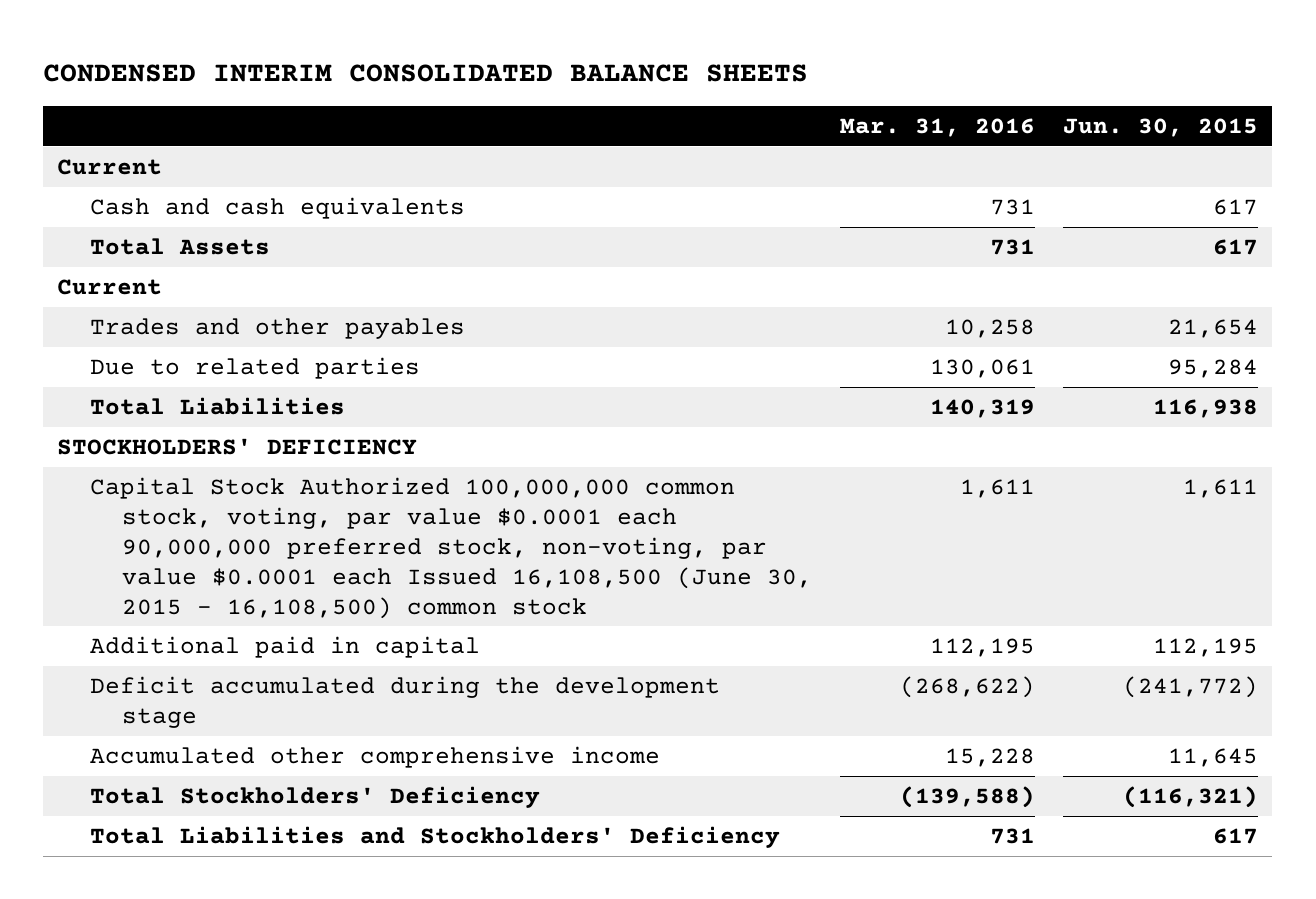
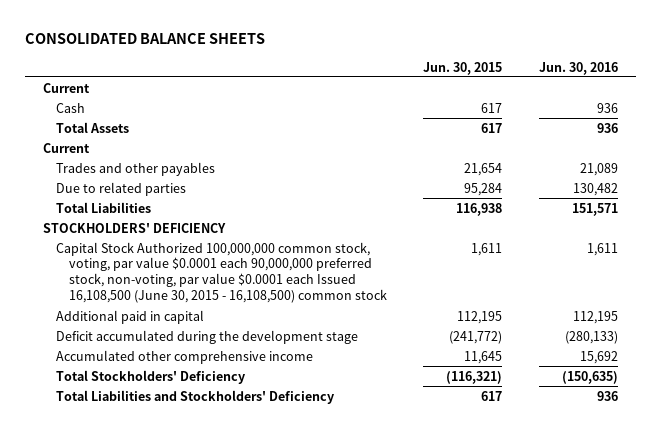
[43,64,809,83] CONDENSED INTERIM CONSOLIDATED BALANCE SHEETS -> [24,33,265,45] CONSOLIDATED BALANCE SHEETS
[840,117,1036,137] Mar. 31, 2016 -> none
none -> [538,61,618,75] Jun. 30, 2016
[89,196,465,219] Cash and cash equivalents -> [55,102,85,113] Cash

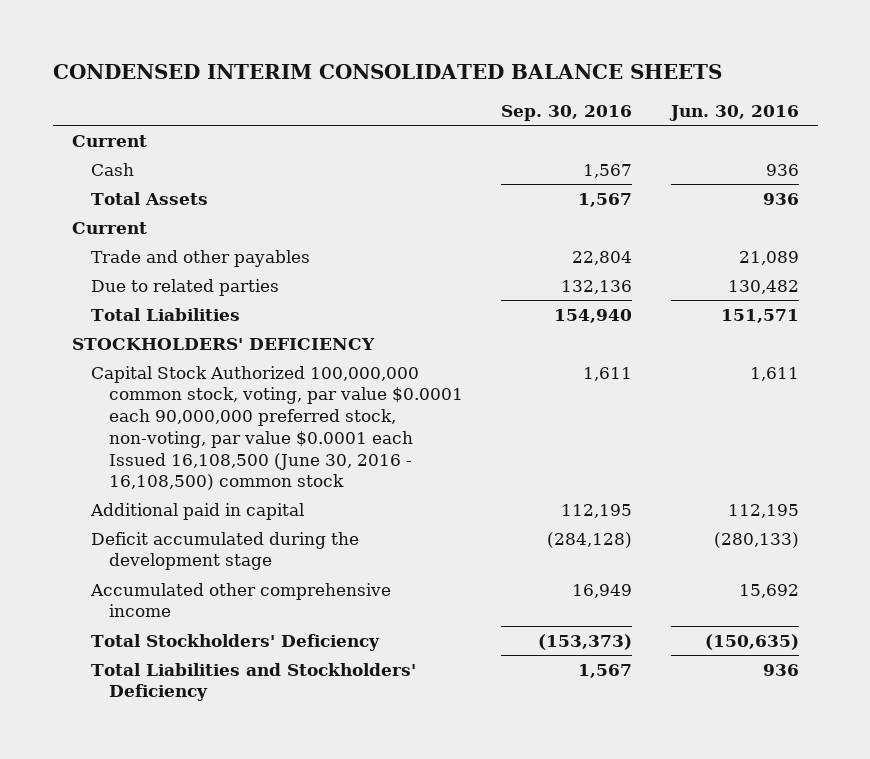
[24,33,265,45] CONSOLIDATED BALANCE SHEETS -> [52,64,722,80] CONDENSED INTERIM CONSOLIDATED BALANCE SHEETS
[423,61,503,75] Jun. 30, 2015 -> none
none -> [501,104,633,121] Sep. 30, 2016
[55,161,215,176] Trades and other payables -> [90,249,310,267] Trade and other payables
[55,241,387,304] Capital Stock Authorized 100,000,000 common stock, voting, par value $0.0001 each 90,000,000 preferred stock, non-voting, par value $0.0001 each Issued 16,108,500 (June 30, 2015 - 16,108,500) common stock -> [90,365,464,491] Capital Stock Authorized 100,000,000 common stock, voting, par value $0.0001 each 90,000,000 preferred stock, non-voting, par value $0.0001 each Issued 16,108,500 (June 30, 2016 - 16,108,500) common stock

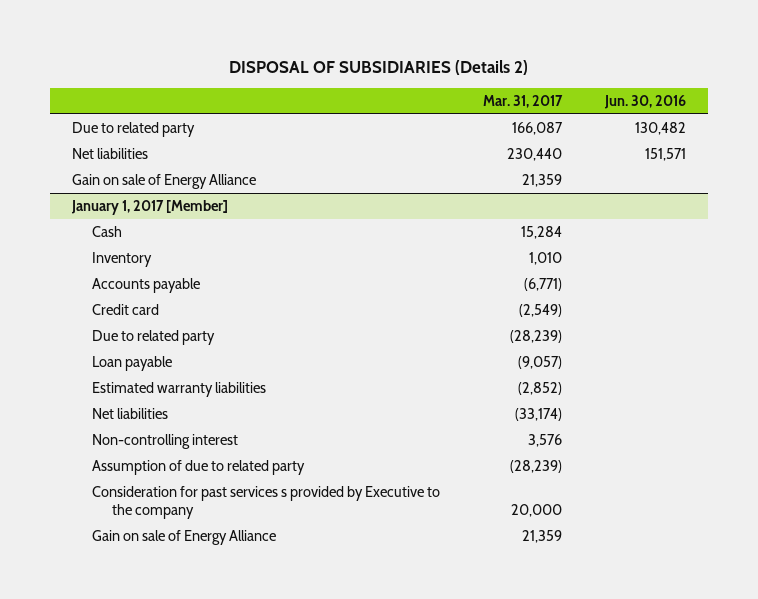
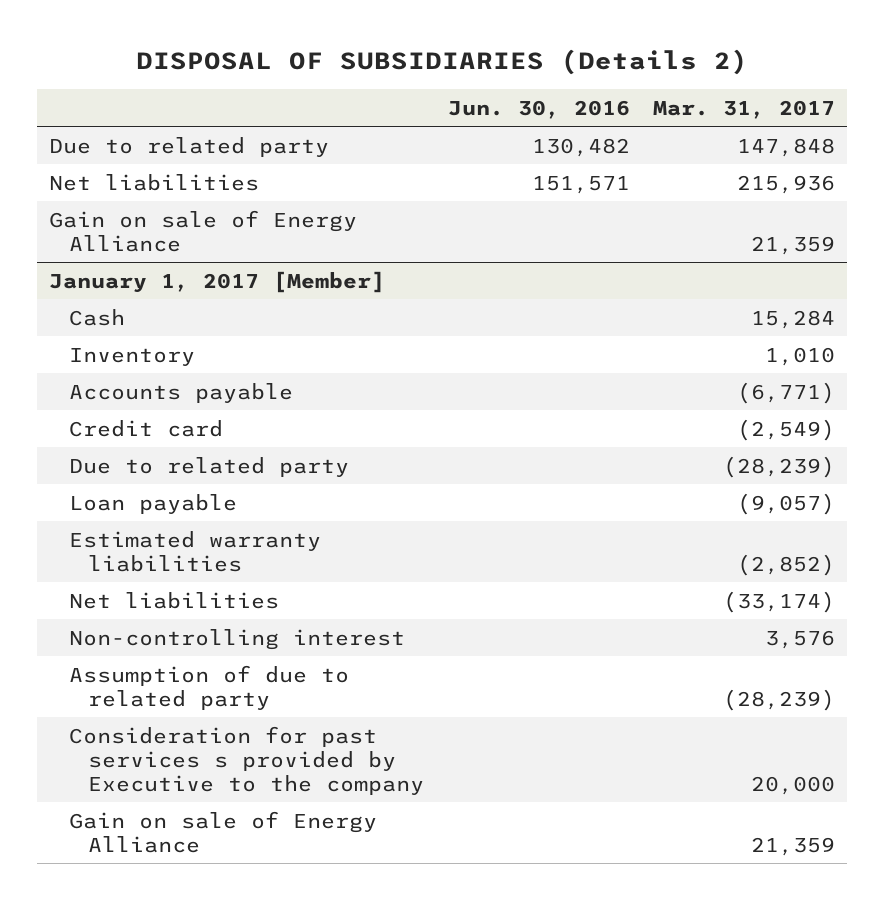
[512,122,564,136] 166,087 -> [737,137,836,157] 147,848
[507,148,563,162] 230,440 -> [737,174,836,194] 215,936

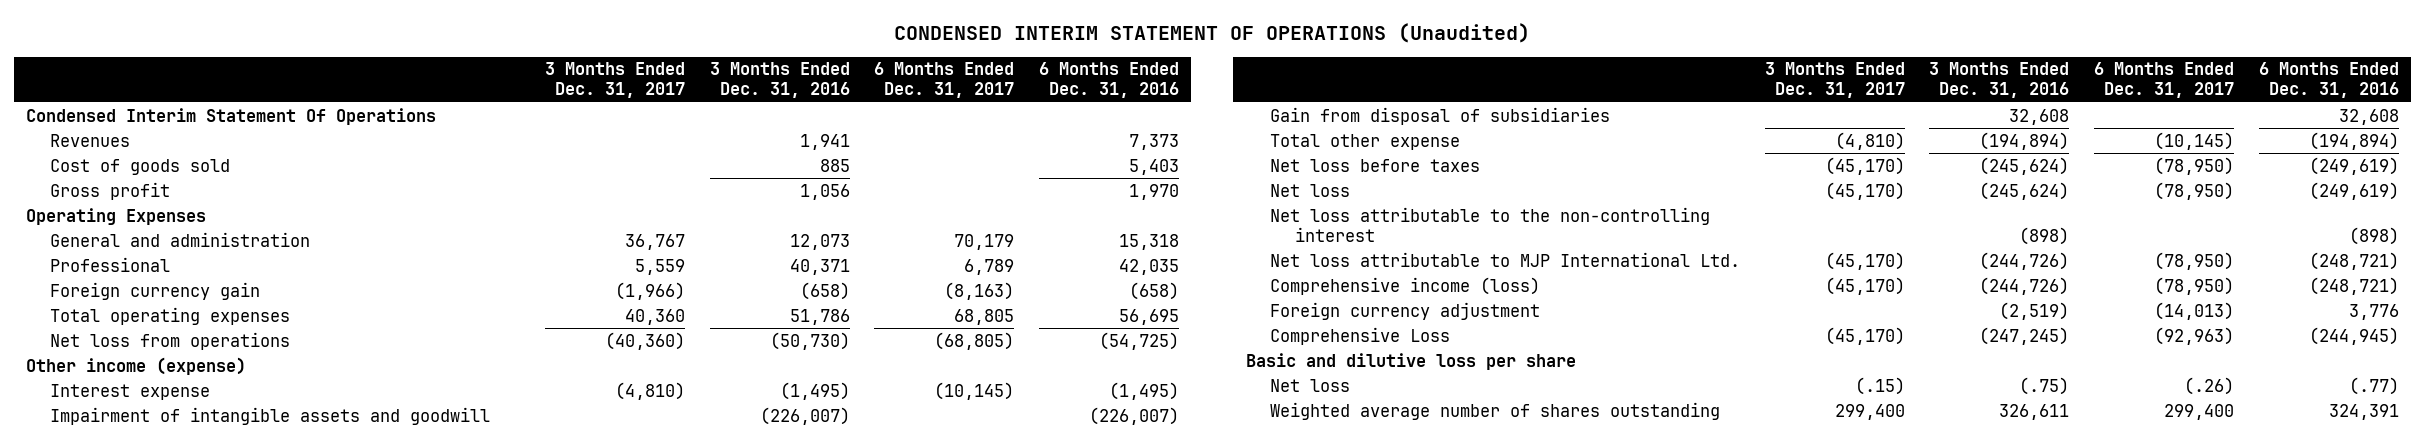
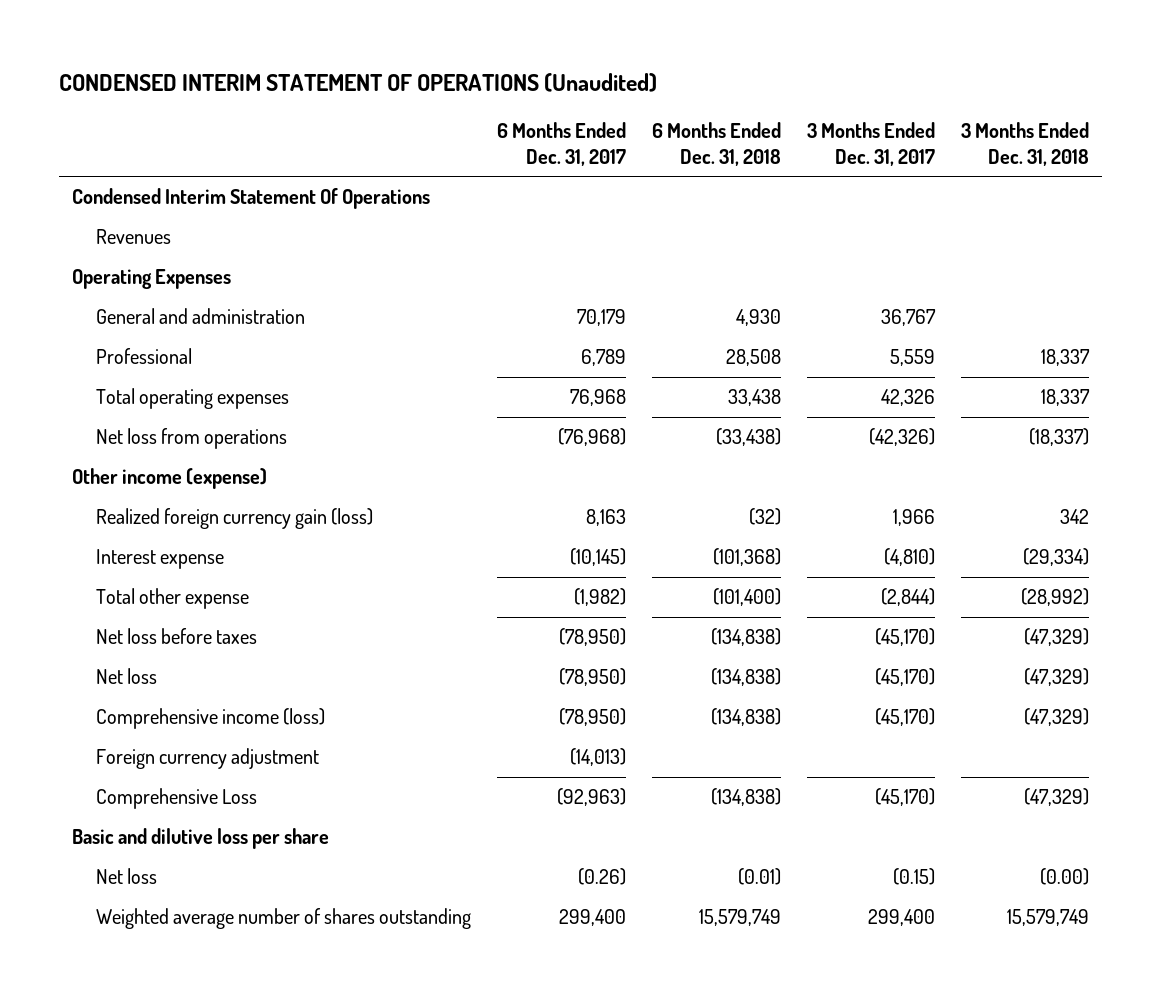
[709,62,850,99] 3 Months Ended Dec. 31, 2016 -> none
[1038,62,1179,99] 6 Months Ended Dec. 31, 2016 -> none
none -> [651,122,781,166] 6 Months Ended Dec. 31, 2018
none -> [960,122,1089,166] 3 Months Ended Dec. 31, 2018
[50,158,231,175] Cost of goods sold -> none
[50,181,171,200] Gross profit -> none
[50,281,261,300] Foreign currency gain -> none
[624,308,685,325] 40,360 -> [880,389,935,407] 42,326
[954,308,1015,325] 68,805 -> [569,389,626,407] 76,968
[604,331,685,350] (40,360) -> [868,428,935,447] (42,326)
[934,331,1015,350] (68,805) -> [557,428,626,447] (76,968)
none -> [95,508,373,530] Realized foreign currency gain (loss)
[50,406,491,425] Impairment of intangible assets and goodwill -> none
[1270,106,1611,125] Gain from disposal of subsidiaries -> none
[1834,131,1905,150] (4,810) -> [880,588,935,607] (2,844)
[2154,131,2235,150] (10,145) -> [573,588,626,607] (1,982)
[1270,206,1711,242] Net loss attributable to the non-controlling interest -> none
[1270,251,1741,267] Net loss attributable to MJP International Ltd. -> none
[1854,376,1905,395] (.15) -> [892,868,935,886] (0.15)
[2184,376,2235,395] (.26) -> [577,868,626,886] (0.26)

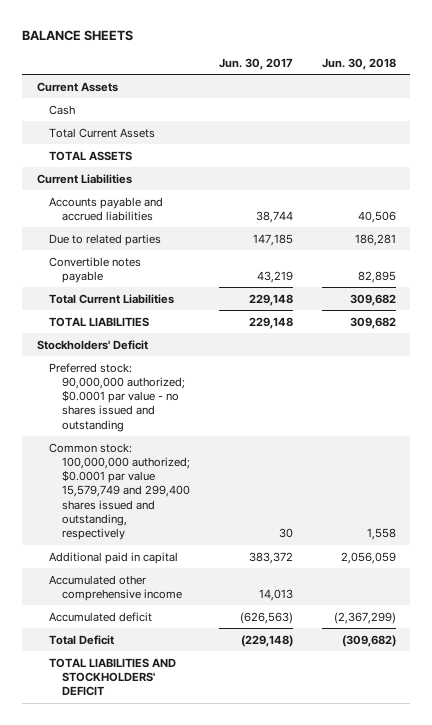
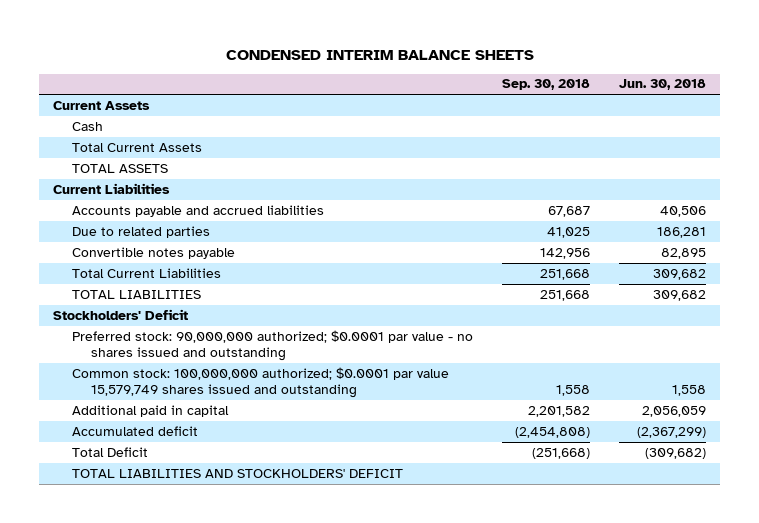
[22,29,134,41] BALANCE SHEETS -> [225,50,534,61] CONDENSED INTERIM BALANCE SHEETS
[218,57,293,70] Jun. 30, 2017 -> none
none -> [501,79,590,91] Sep. 30, 2018
[49,442,190,541] Common stock: 100,000,000 authorized; $0.0001 par value 15,579,749 and 299,400 shares issued and outstanding, respectively -> [72,366,450,398] Common stock: 100,000,000 authorized; $0.0001 par value 15,579,749 shares issued and outstanding
[49,574,182,601] Accumulated other comprehensive income -> none

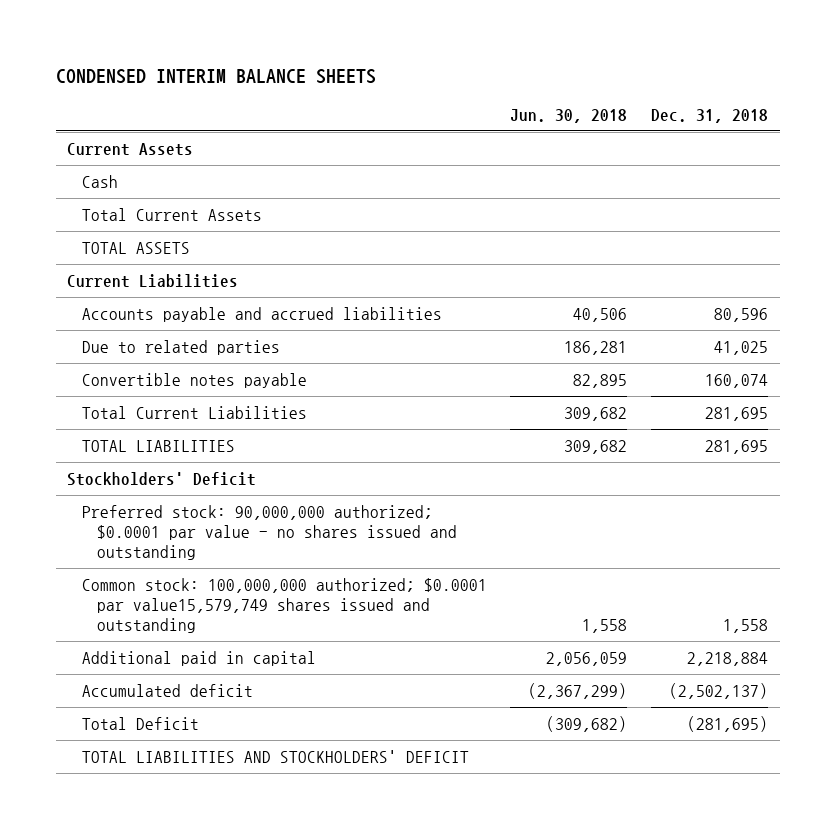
[501,79,590,91] Sep. 30, 2018 -> none
none -> [650,108,768,123] Dec. 31, 2018
[72,366,450,398] Common stock: 100,000,000 authorized; $0.0001 par value 15,579,749 shares issued and outstanding -> [81,577,487,634] Common stock: 100,000,000 authorized; $0.0001 par value15,579,749 shares issued and outstanding

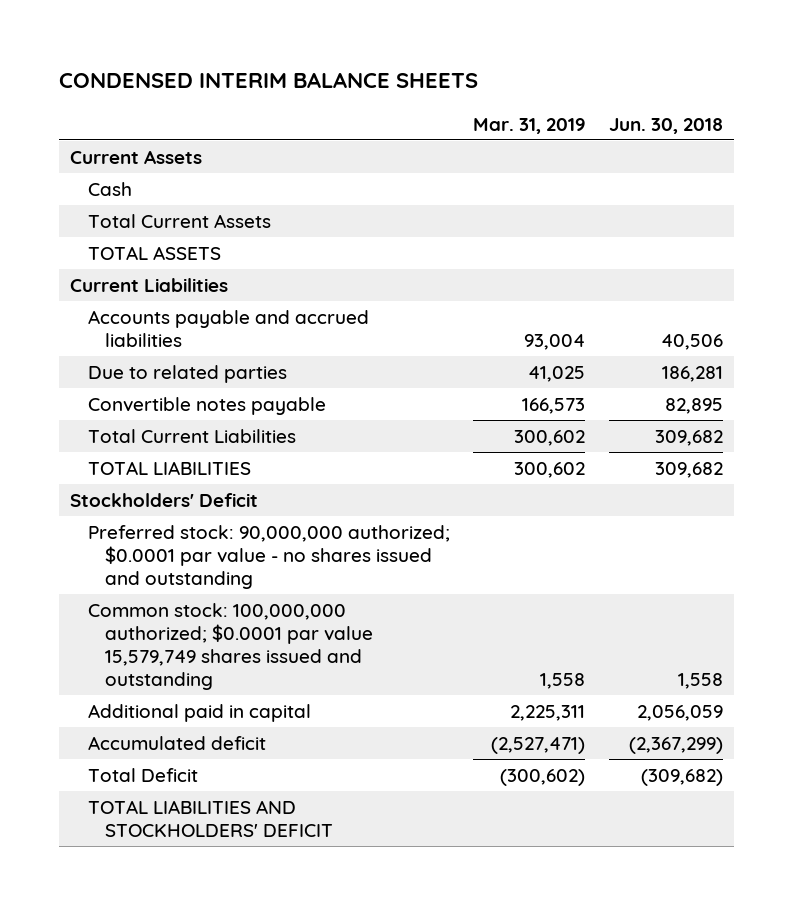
[650,108,768,123] Dec. 31, 2018 -> none
none -> [473,117,586,134] Mar. 31, 2019
[81,577,487,634] Common stock: 100,000,000 authorized; $0.0001 par value15,579,749 shares issued and outstanding -> [87,602,373,690] Common stock: 100,000,000 authorized; $0.0001 par value 15,579,749 shares issued and outstanding

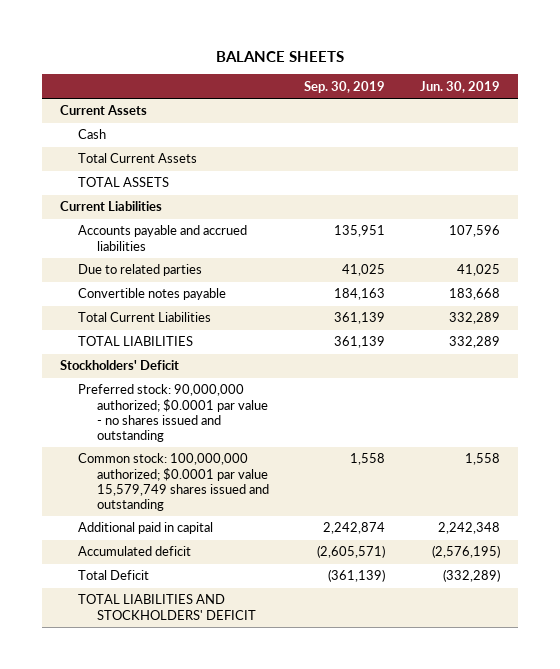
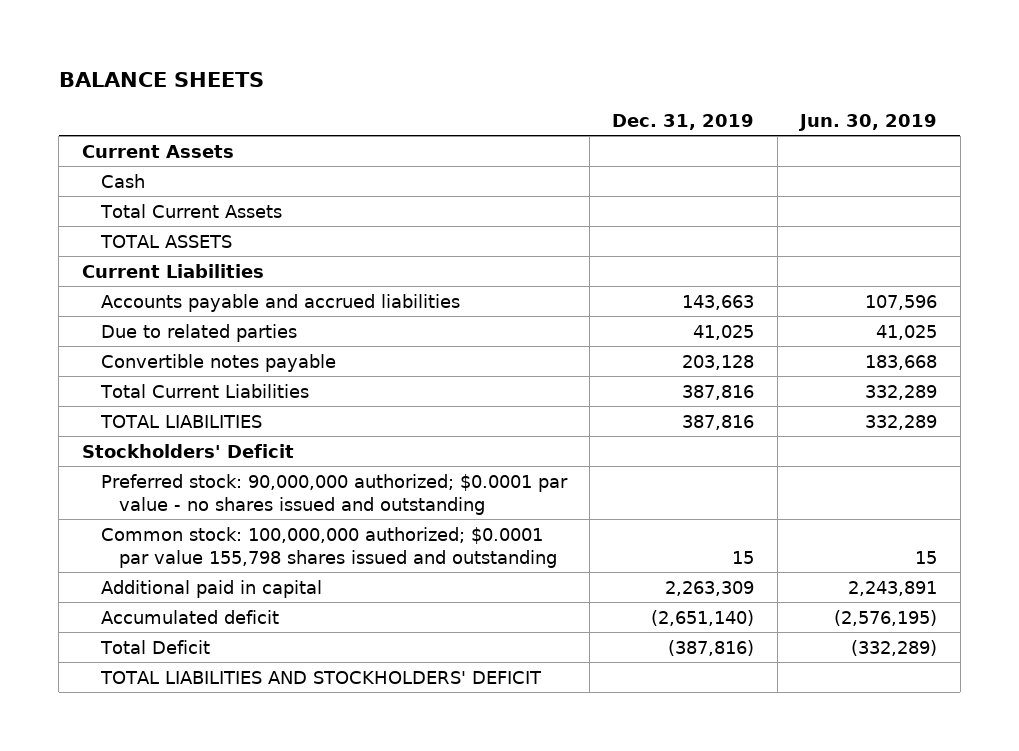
[304,80,386,93] Sep. 30, 2019 -> none
none -> [612,113,755,130] Dec. 31, 2019
[78,453,270,511] Common stock: 100,000,000 authorized; $0.0001 par value 15,579,749 shares issued and outstanding -> [100,526,558,568] Common stock: 100,000,000 authorized; $0.0001 par value 155,798 shares issued and outstanding
[465,453,501,466] 1,558 -> [915,550,938,564] 15
[438,522,501,535] 2,242,348 -> [848,580,938,596] 2,243,891

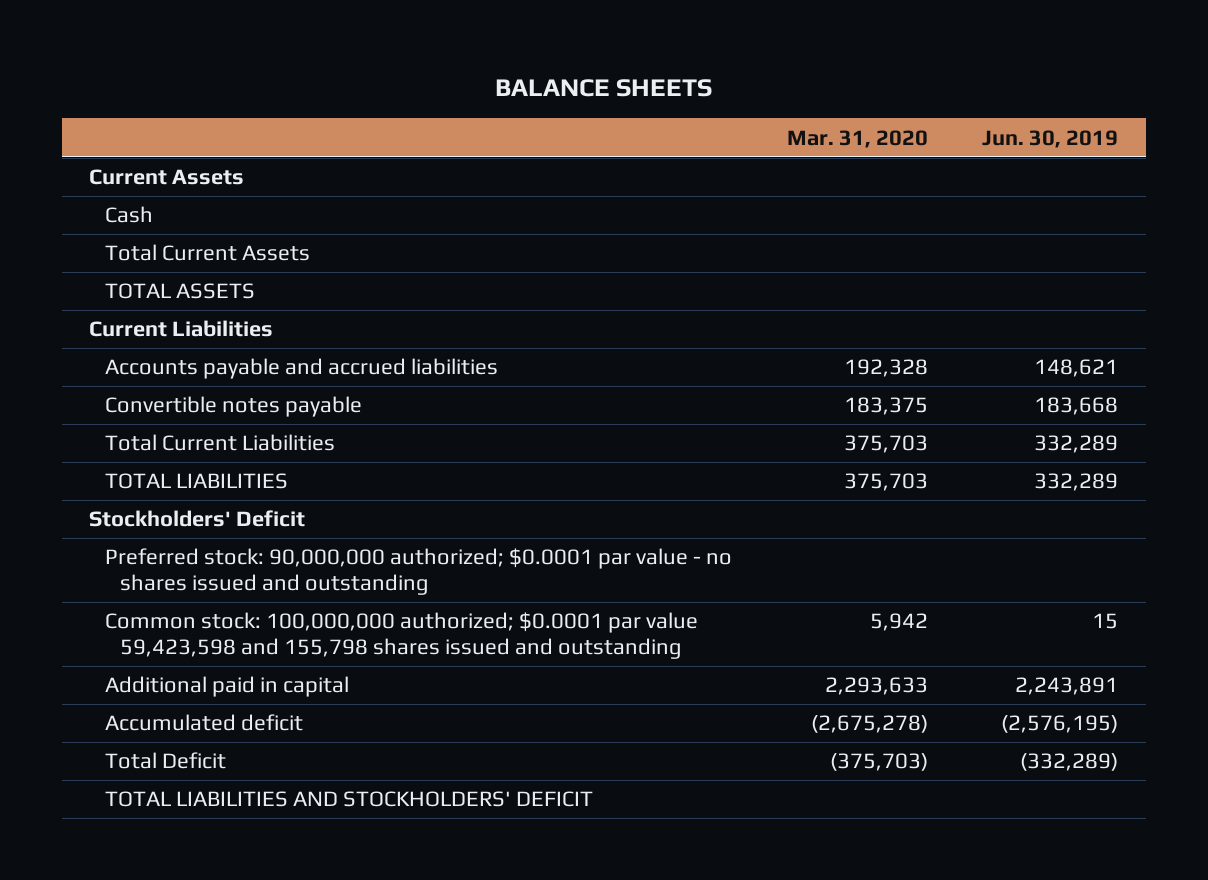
[612,113,755,130] Dec. 31, 2019 -> none
none -> [786,129,928,148] Mar. 31, 2020
[100,323,297,342] Due to related parties -> none
[865,294,938,310] 107,596 -> [1034,359,1119,378] 148,621
[100,526,558,568] Common stock: 100,000,000 authorized; $0.0001 par value 155,798 shares issued and outstanding -> [104,612,698,659] Common stock: 100,000,000 authorized; $0.0001 par value 59,423,598 and 155,798 shares issued and outstanding

